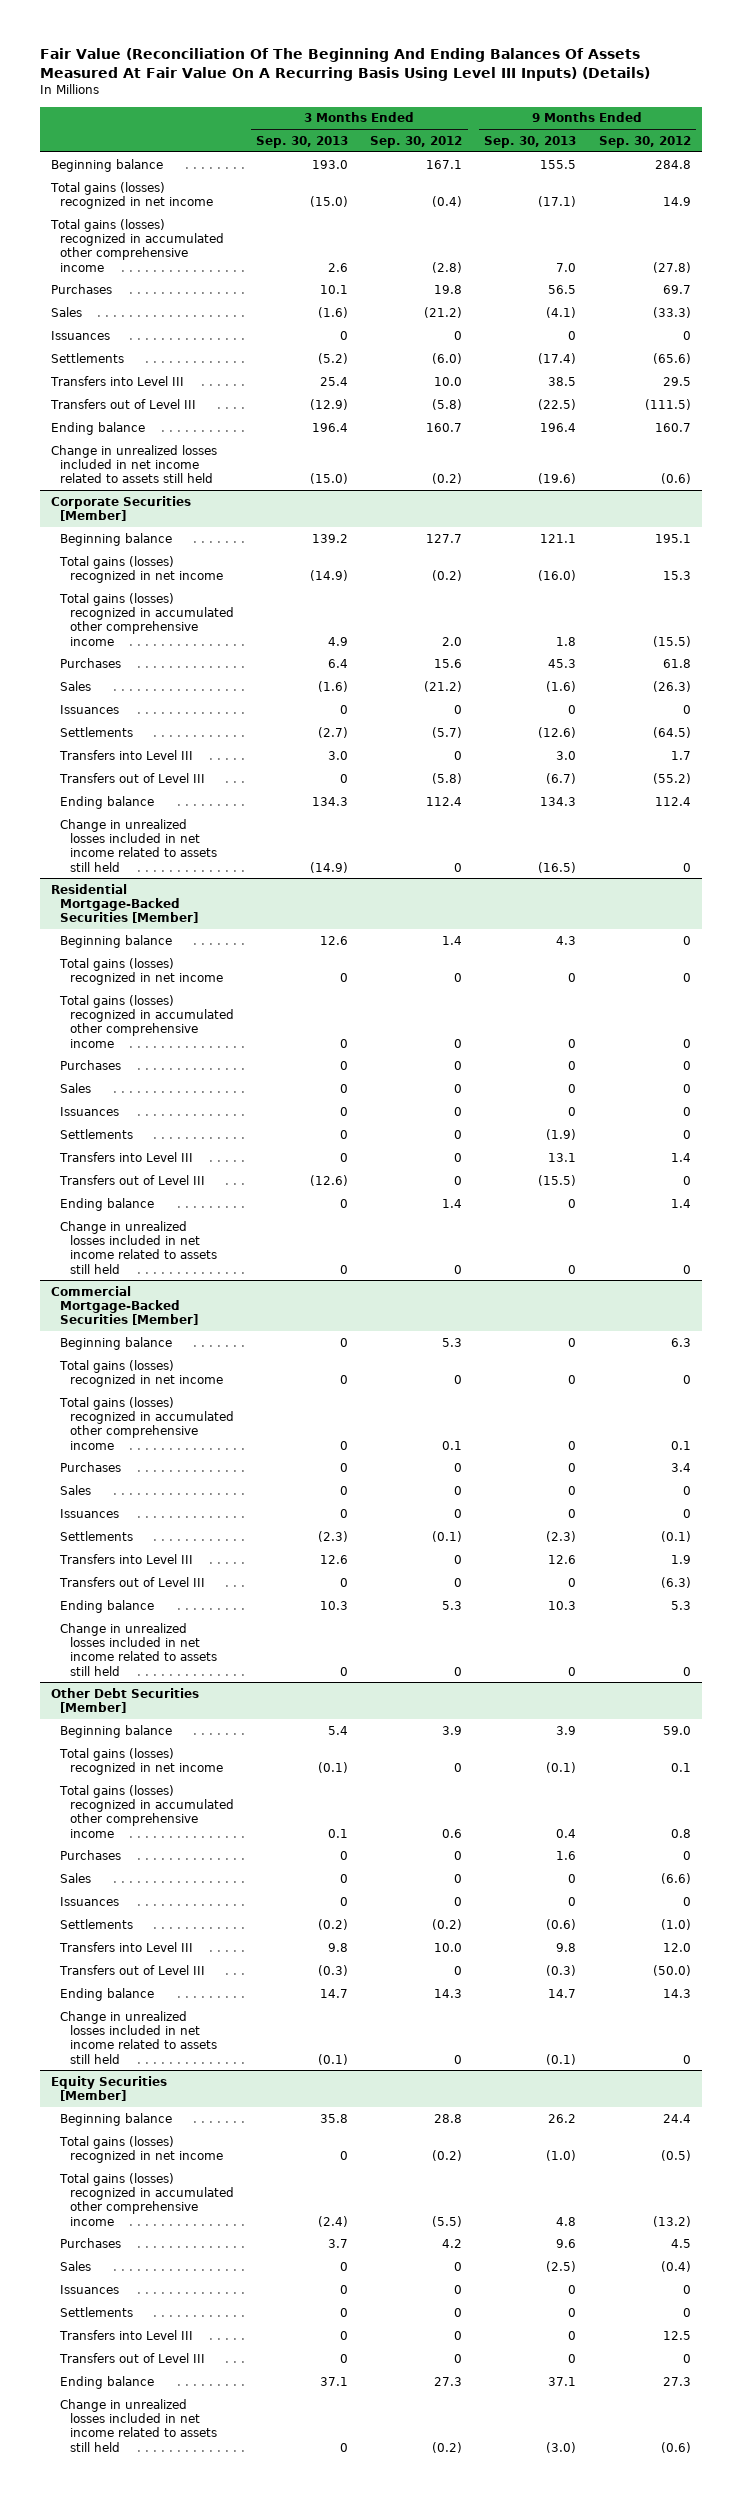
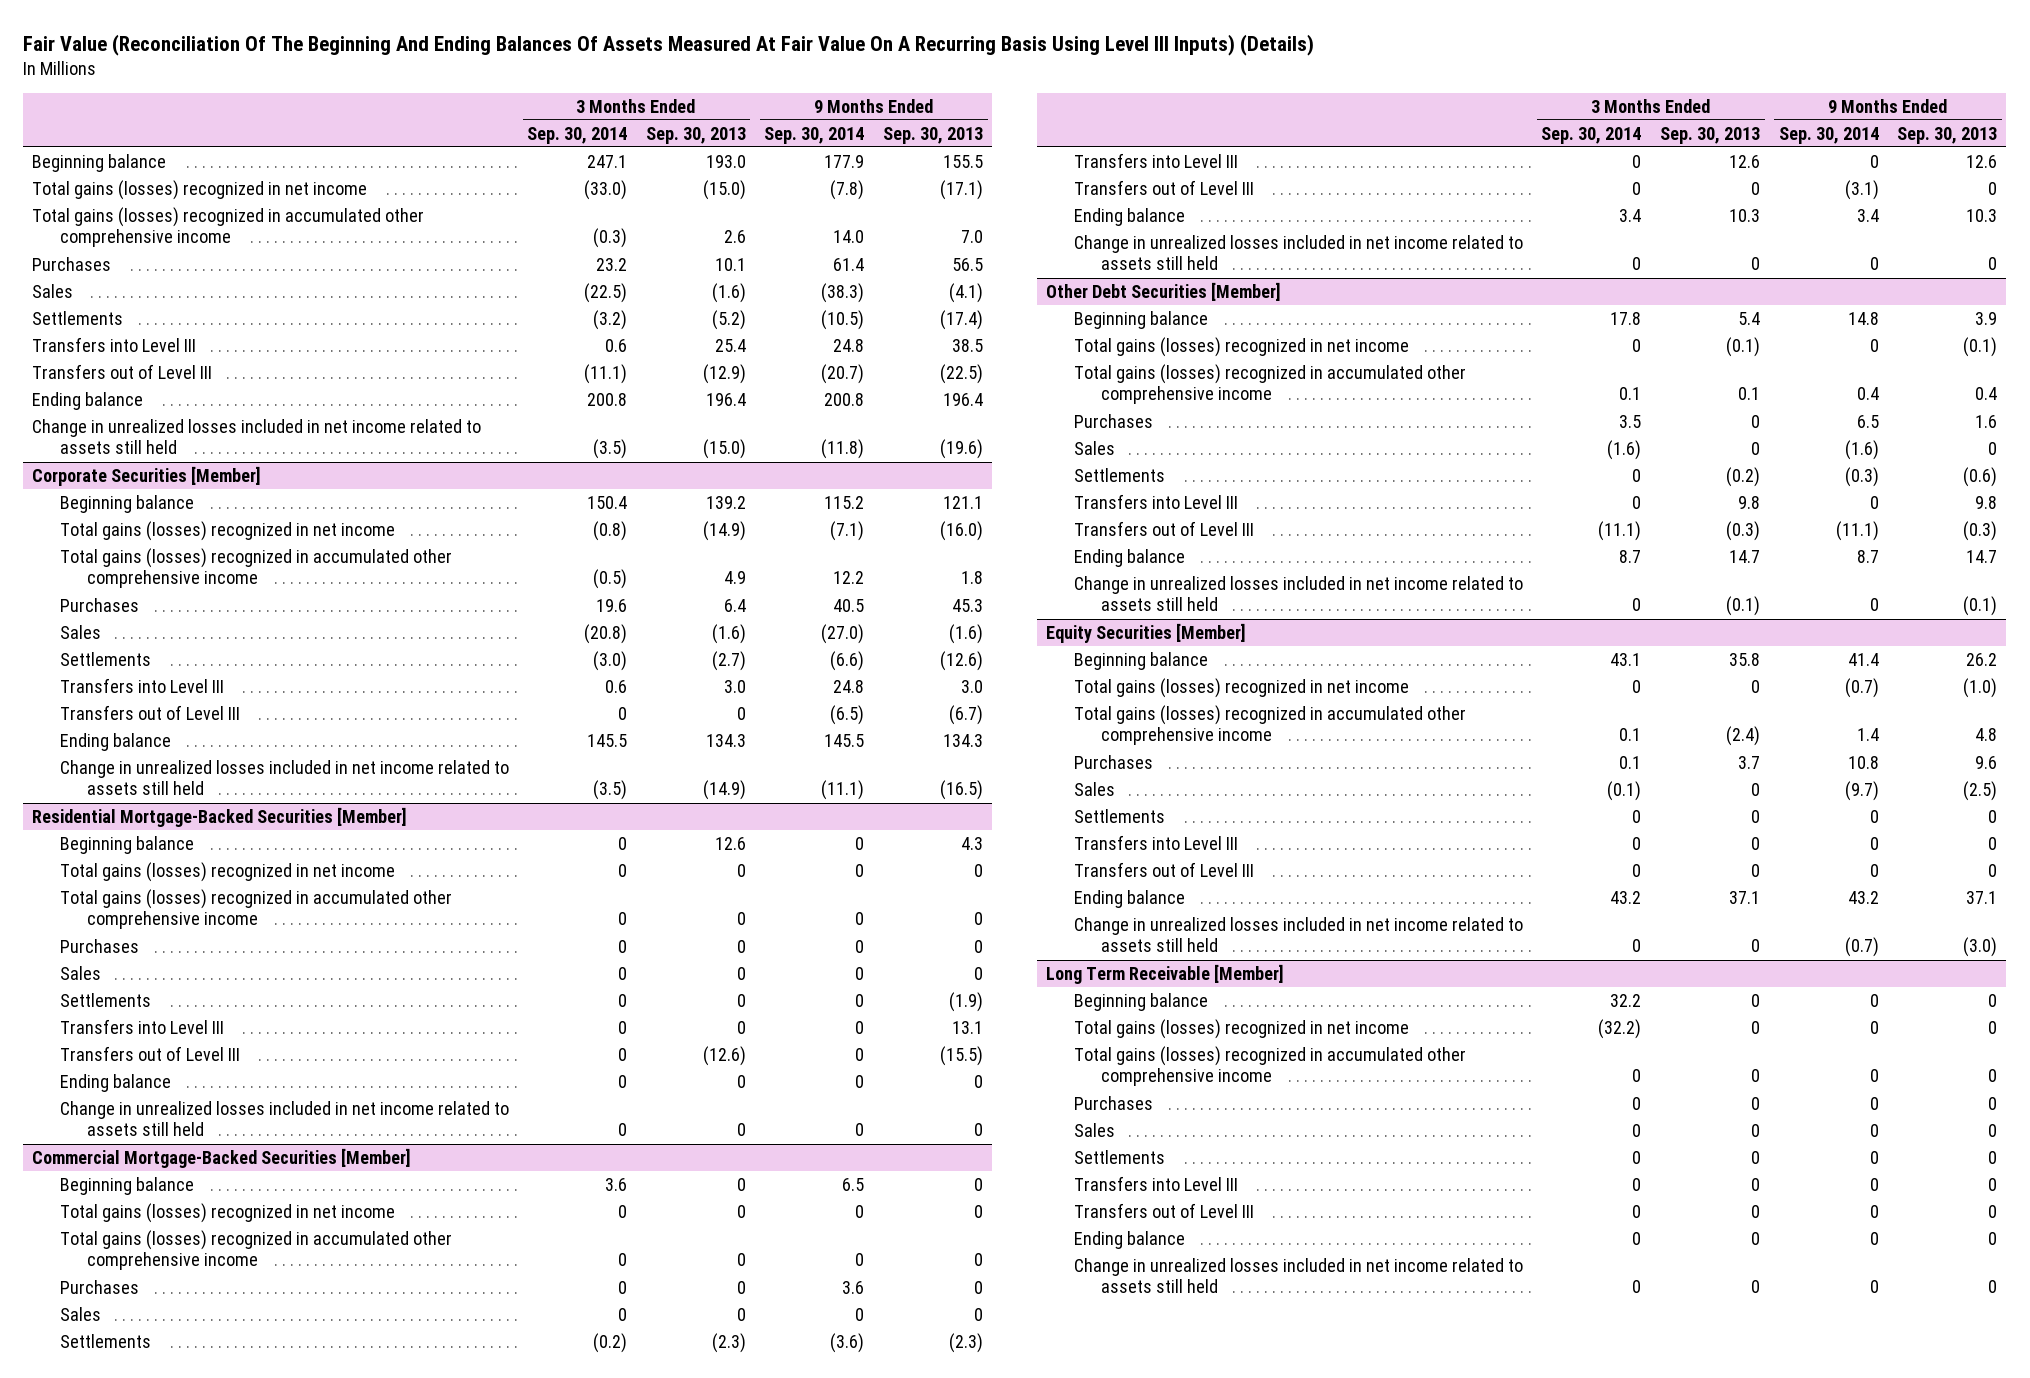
[370,136,463,149] Sep. 30, 2012 -> none
[598,136,691,149] Sep. 30, 2012 -> none
none -> [527,126,628,144] Sep. 30, 2014
none -> [764,126,865,144] Sep. 30, 2014
[50,330,110,340] Issuances -> none
[60,704,120,714] Issuances -> none
[60,1106,120,1116] Issuances -> none
[60,1508,120,1518] Issuances -> none
[60,1896,120,1906] Issuances -> none
[60,2284,120,2294] Issuances -> none
none -> [1046,963,1285,984] Long Term Receivable [Member]
none -> [1073,992,1208,1011] Beginning balance
none -> [1073,1018,1409,1039] Total gains (losses) recognized in net income
none -> [1073,1045,1466,1087] Total gains (losses) recognized in accumulated other comprehensive income
none -> [1073,1095,1153,1110] Purchases
none -> [1073,1122,1115,1137] Sales
none -> [1073,1149,1165,1164] Settlements
none -> [1073,1175,1238,1191] Transfers into Level III
none -> [1073,1202,1254,1218] Transfers out of Level III
none -> [1073,1230,1185,1249] Ending balance
none -> [1073,1257,1523,1294] Change in unrealized losses included in net income related to assets still held

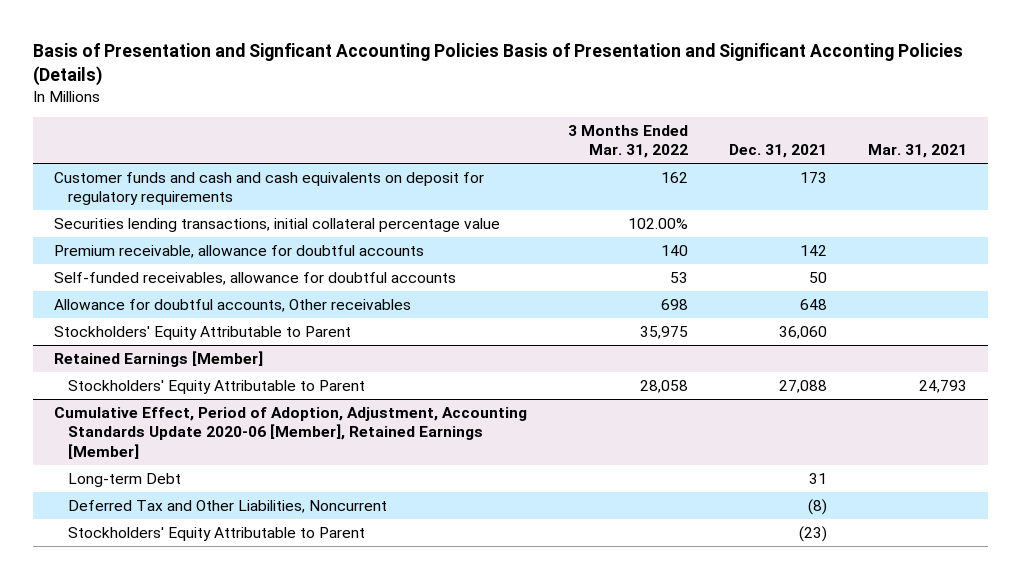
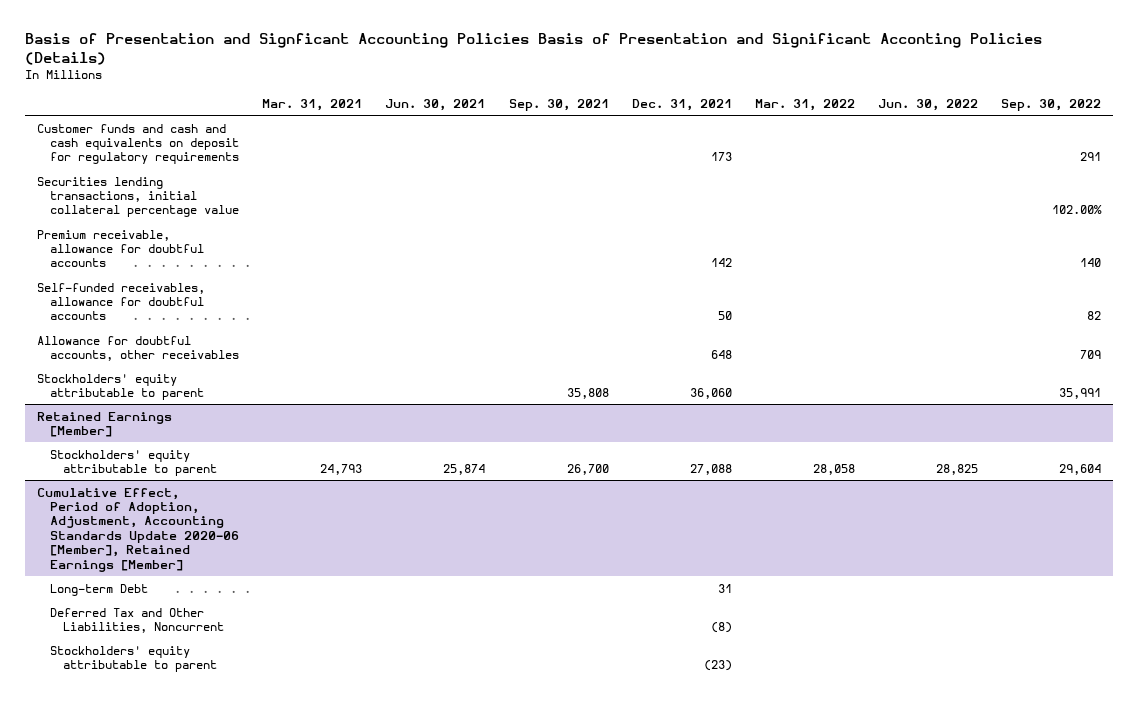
[567,125,688,159] 3 Months Ended Mar. 31, 2022 -> none
none -> [385,98,486,111] Jun. 30, 2021
none -> [508,98,609,111] Sep. 30, 2021
none -> [754,98,855,111] Mar. 31, 2022
none -> [878,98,979,111] Jun. 30, 2022
none -> [1001,98,1102,111] Sep. 30, 2022
[53,298,411,312] Allowance for doubtful accounts, Other receivables -> [36,335,240,361] Allowance for doubtful accounts, other receivables
[53,325,351,340] Stockholders' Equity Attributable to Parent -> [36,373,205,400] Stockholders' equity attributable to parent
[68,379,366,394] Stockholders' Equity Attributable to Parent -> [50,449,218,476] Stockholders' equity attributable to parent
[68,526,366,541] Stockholders' Equity Attributable to Parent -> [50,645,218,672] Stockholders' equity attributable to parent

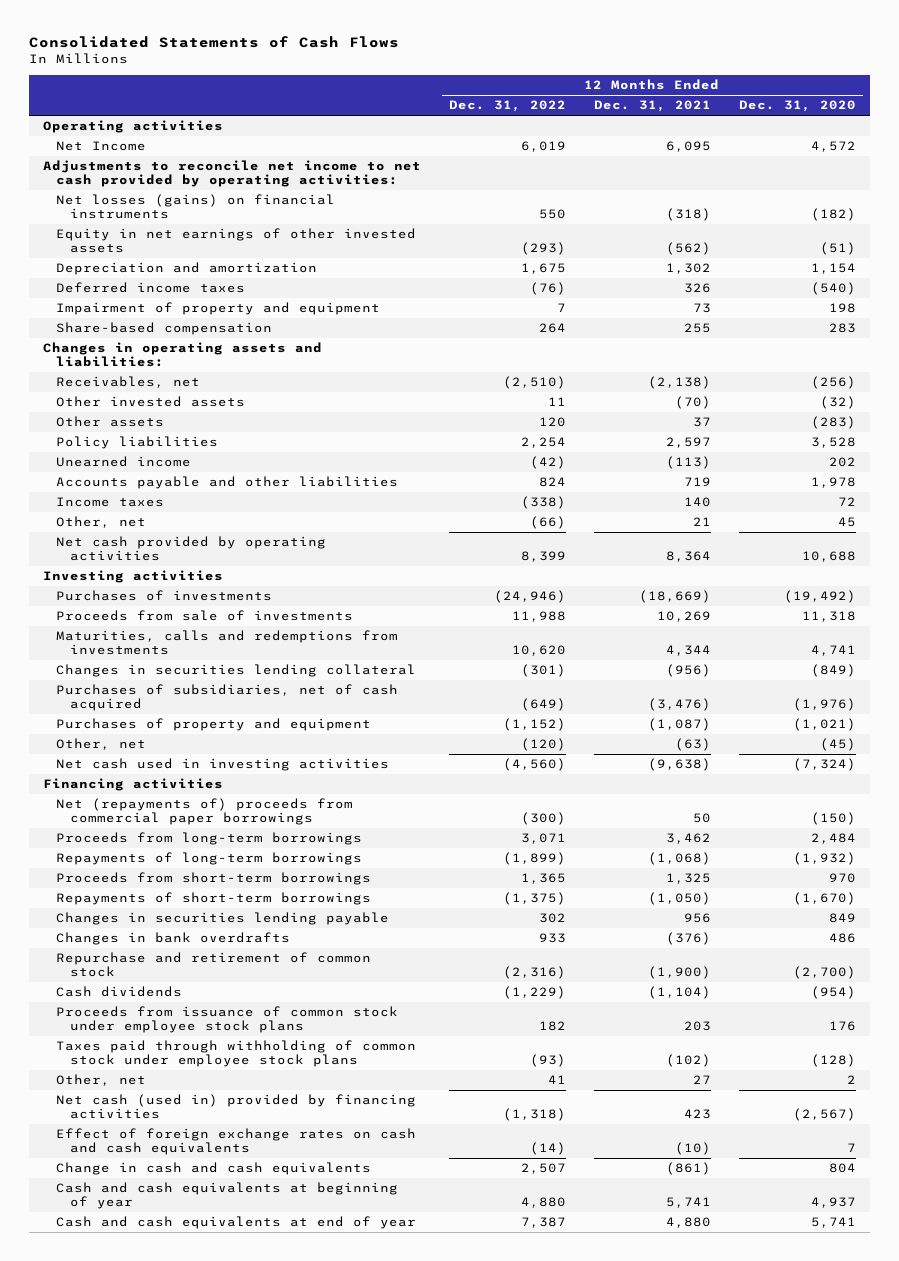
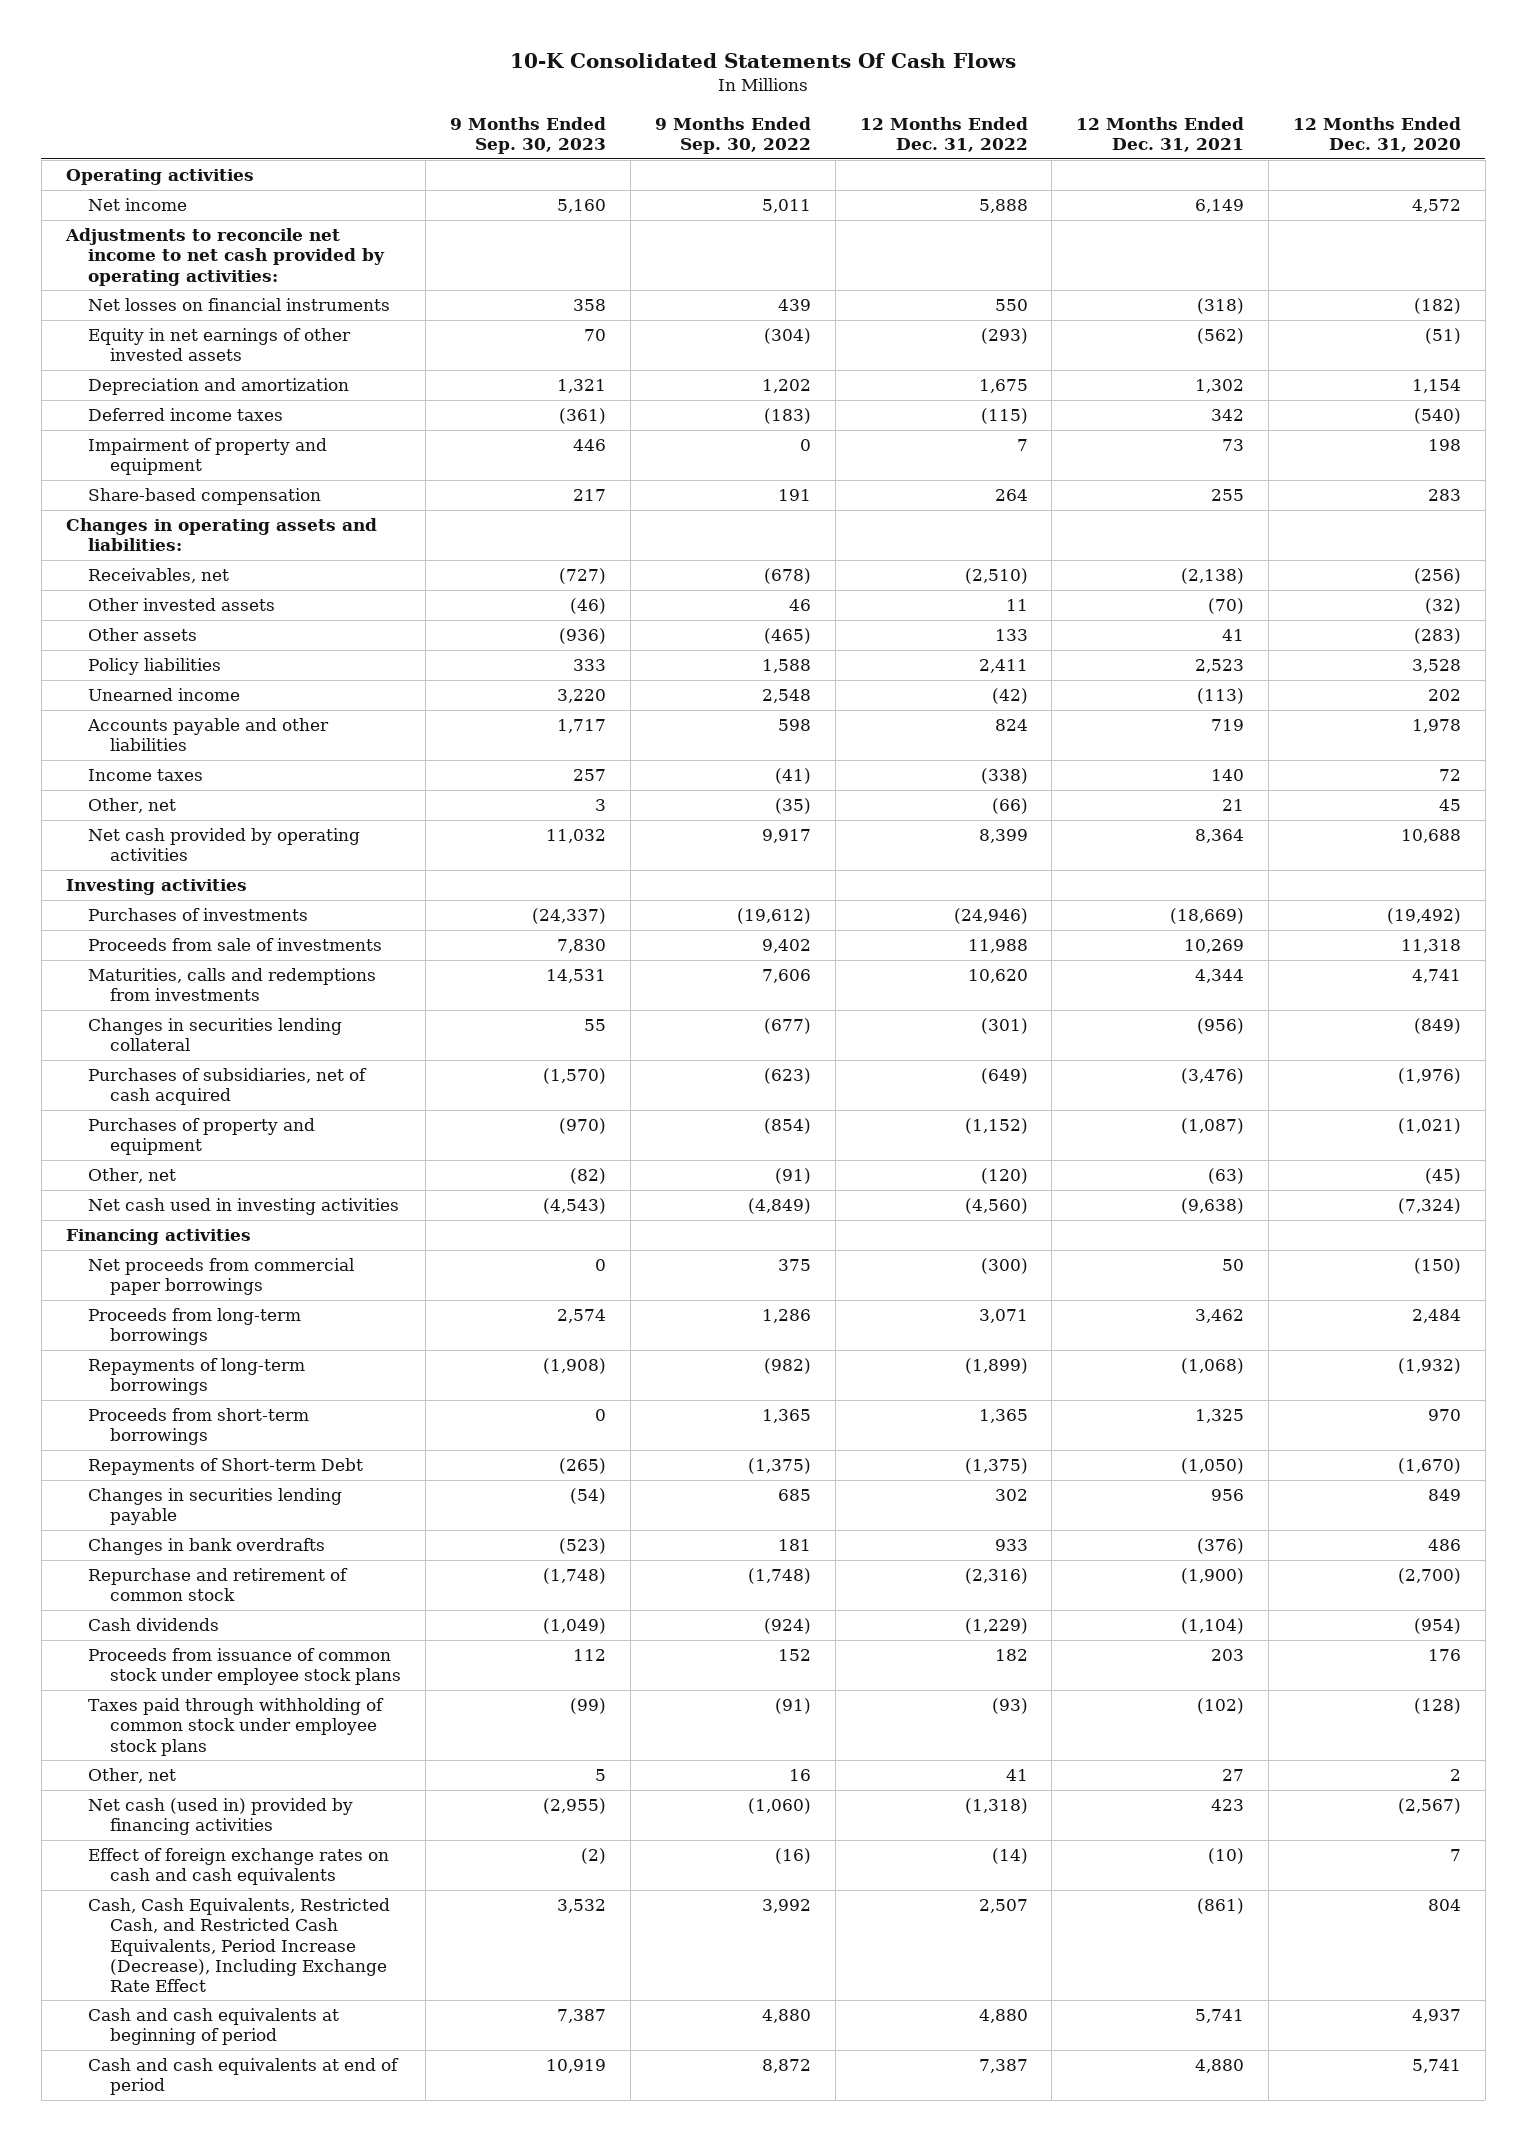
[29,36,400,49] Consolidated Statements of Cash Flows -> [510,53,1017,69] 10-K Consolidated Statements Of Cash Flows
none -> [450,116,607,155] 9 Months Ended Sep. 30, 2023
none -> [654,116,811,155] 9 Months Ended Sep. 30, 2022
[56,141,147,152] Net Income -> [87,198,187,212] Net income
[520,141,566,153] 6,019 -> [978,199,1028,214] 5,888
[665,141,711,153] 6,095 -> [1195,199,1245,214] 6,149
[56,194,336,220] Net losses (gains) on financial instruments -> [87,298,390,312] Net losses on financial instruments
[529,282,566,296] (76) -> [980,408,1028,425] (115)
[683,283,711,294] 326 -> [1211,409,1245,422] 342
[538,417,566,428] 120 -> [994,629,1028,642] 133
[692,417,711,428] 37 -> [1222,629,1245,642] 41
[520,437,566,449] 2,254 -> [978,659,1028,674] 2,411
[665,437,711,449] 2,597 -> [1195,659,1245,674] 2,523
[56,798,354,826] Net (repayments of) proceeds from commercial paper borrowings -> [87,1258,354,1296] Net proceeds from commercial paper borrowings
[56,892,372,906] Repayments of short-term borrowings -> [87,1458,363,1476] Repayments of Short-term Debt
[56,1162,372,1176] Change in cash and cash equivalents -> [87,1898,390,1992] Cash, Cash Equivalents, Restricted Cash, and Restricted Cash Equivalents, Period Increase (Decrease), Including Exchange Rate Effect
[56,1182,399,1210] Cash and cash equivalents at beginning of year -> [87,2008,339,2046] Cash and cash equivalents at beginning of period
[56,1216,417,1230] Cash and cash equivalents at end of year -> [87,2058,399,2096] Cash and cash equivalents at end of period

